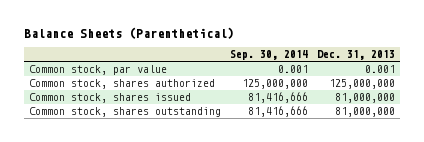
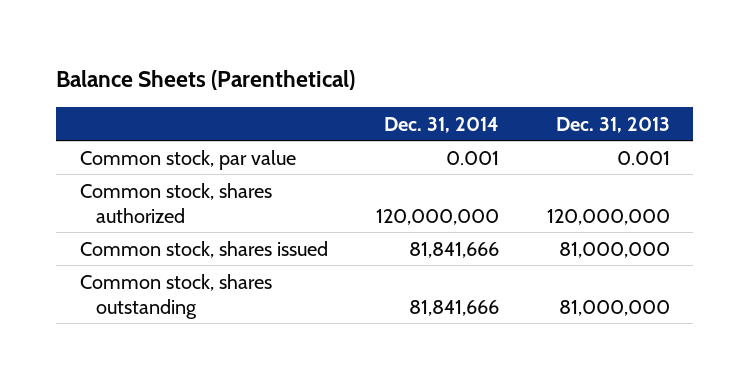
[230,50,309,61] Sep. 30, 2014 -> none
none -> [383,116,499,133] Dec. 31, 2014
[329,79,396,90] 125,000,000 -> [546,208,670,225] 120,000,000

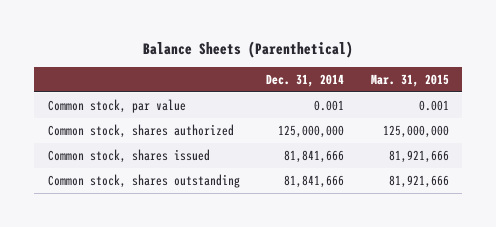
[555,116,670,133] Dec. 31, 2013 -> none
none -> [370,73,449,87] Mar. 31, 2015
[375,208,499,225] 120,000,000 -> [278,124,345,138] 125,000,000

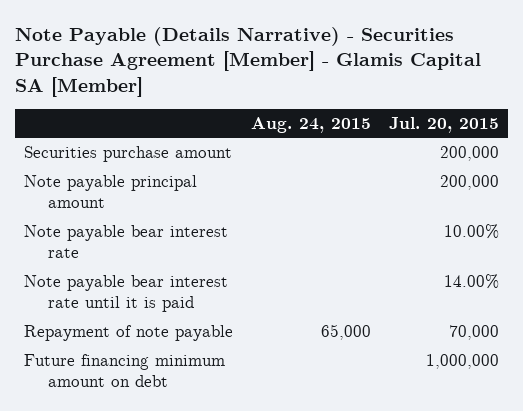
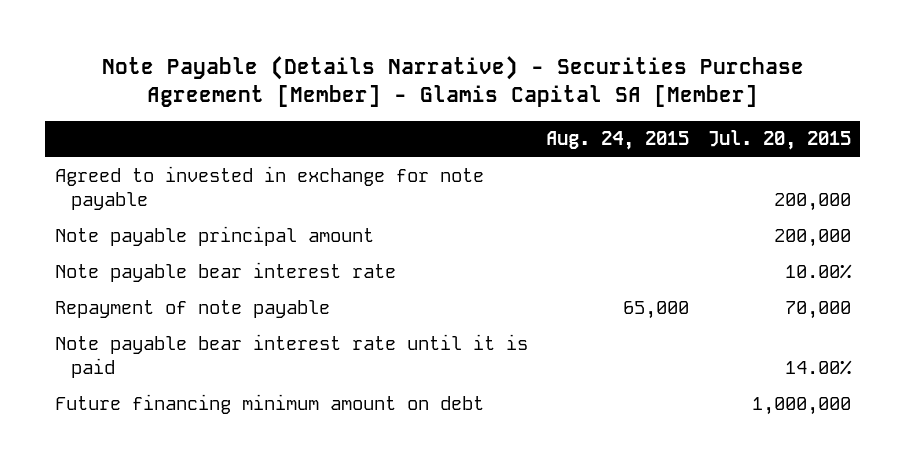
[24,146,233,163] Securities purchase amount -> none
none -> [54,166,484,211] Agreed to invested in exchange for note payable
[24,275,229,313] Note payable bear interest rate until it is paid -> [54,334,528,379] Note payable bear interest rate until it is paid

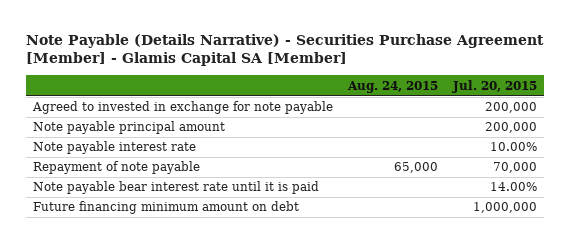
[54,262,396,283] Note payable bear interest rate -> [33,141,197,155] Note payable interest rate

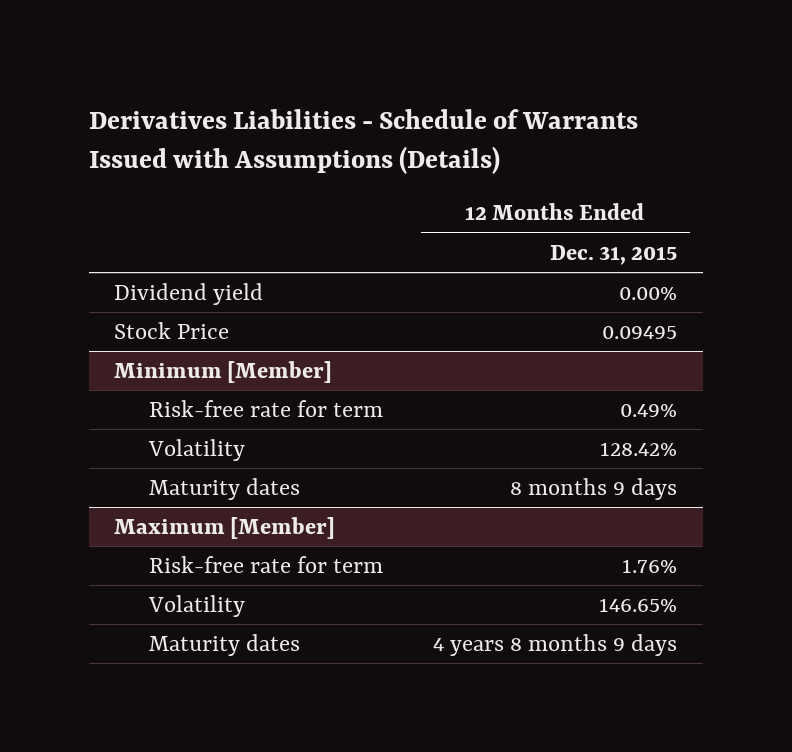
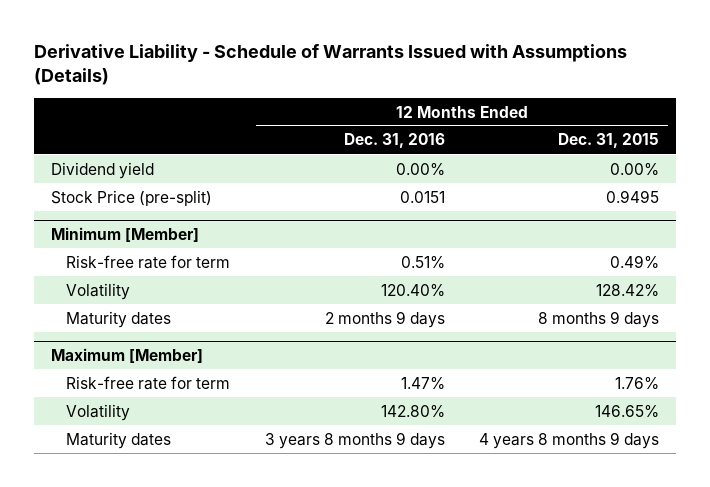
[89,108,639,175] Derivatives Liabilities - Schedule of Warrants Issued with Assumptions (Details) -> [33,44,627,86] Derivative Liability - Schedule of Warrants Issued with Assumptions (Details)
none -> [343,133,445,149] Dec. 31, 2016
[114,321,230,339] Stock Price -> [51,189,213,206] Stock Price (pre-split)
[602,325,678,339] 0.09495 -> [606,189,660,203] 0.9495

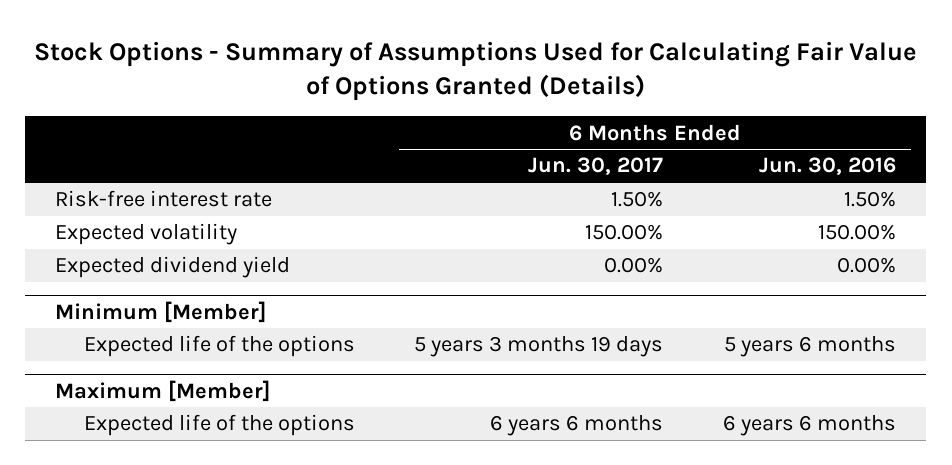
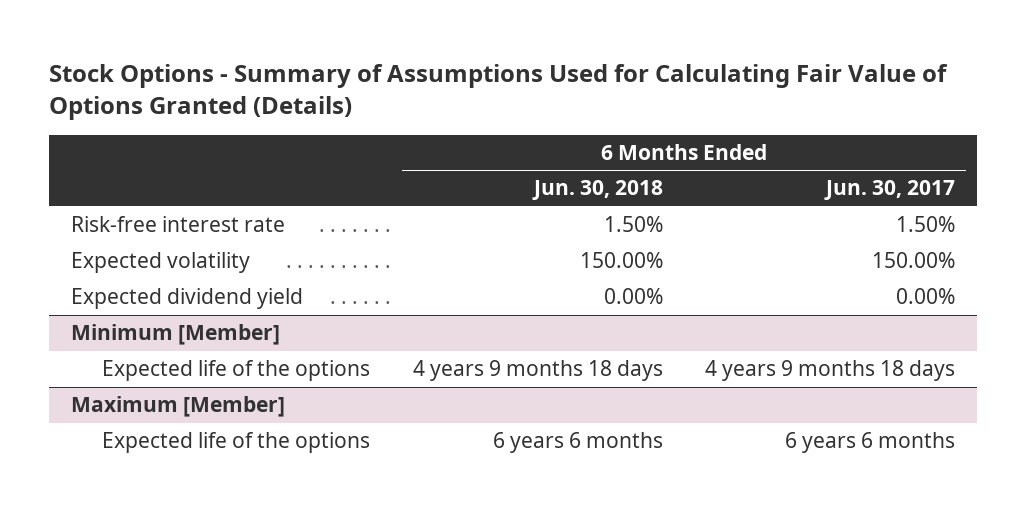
[759,157,897,176] Jun. 30, 2016 -> none
none -> [531,180,663,201] Jun. 30, 2018
[414,336,664,358] 5 years 3 months 19 days -> [705,360,956,382] 4 years 9 months 18 days

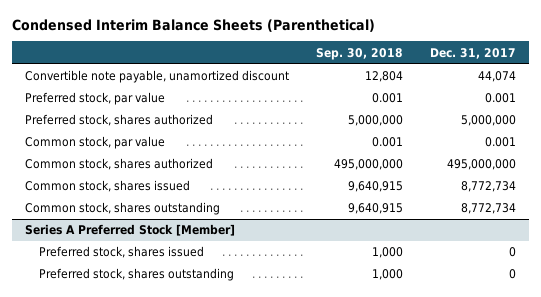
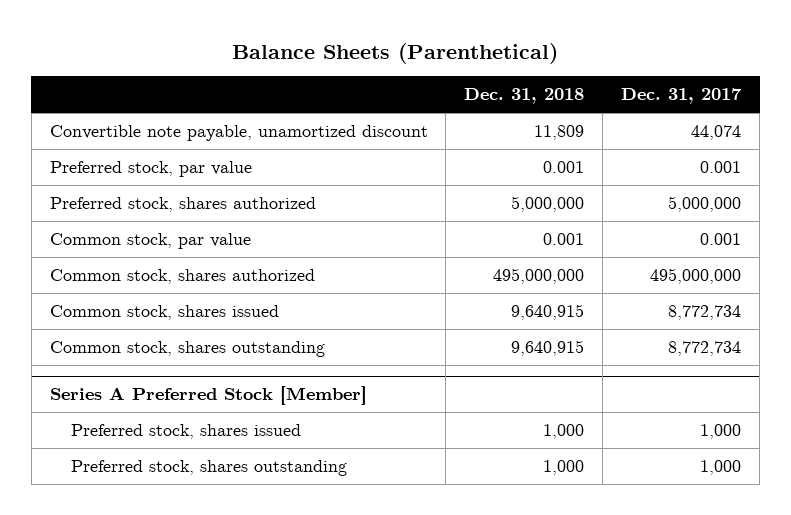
[11,18,375,32] Condensed Interim Balance Sheets (Parenthetical) -> [232,42,559,64] Balance Sheets (Parenthetical)
[315,47,403,60] Sep. 30, 2018 -> none
none -> [464,88,585,105] Dec. 31, 2018
[508,247,516,258] 0 -> [700,424,742,440] 1,000
[508,269,516,280] 0 -> [700,460,742,476] 1,000

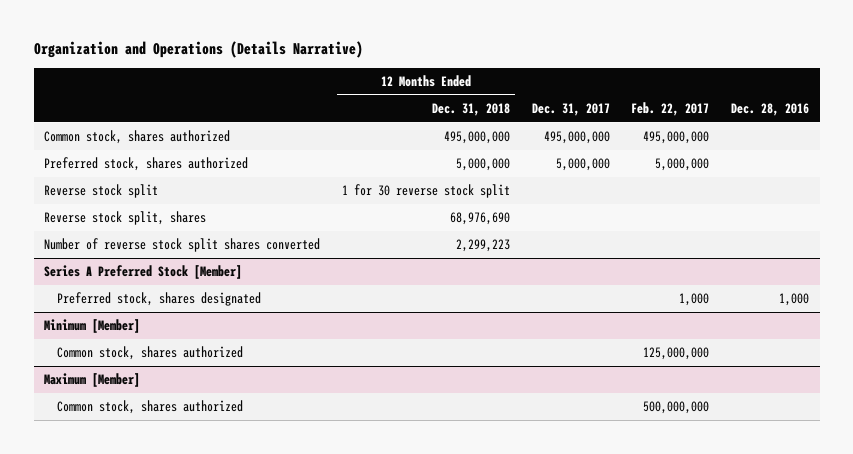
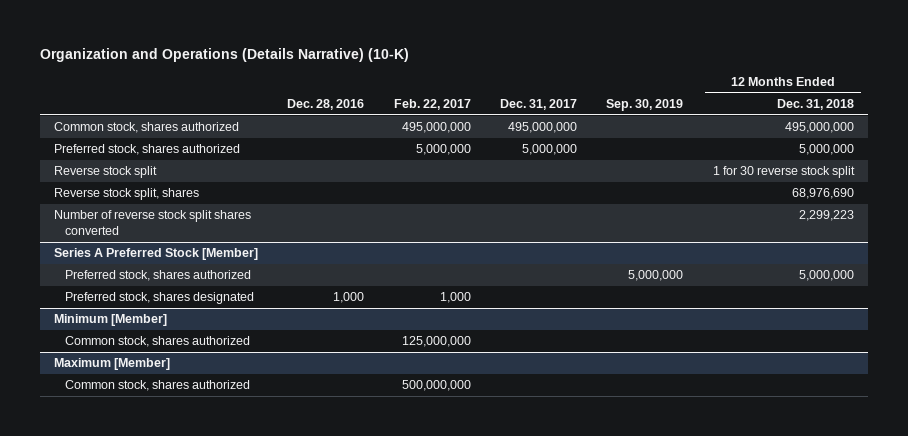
[33,41,363,59] Organization and Operations (Details Narrative) -> [39,47,409,62] Organization and Operations (Details Narrative) (10-K)
none -> [606,99,684,112] Sep. 30, 2019
none -> [65,270,252,282] Preferred stock, shares authorized

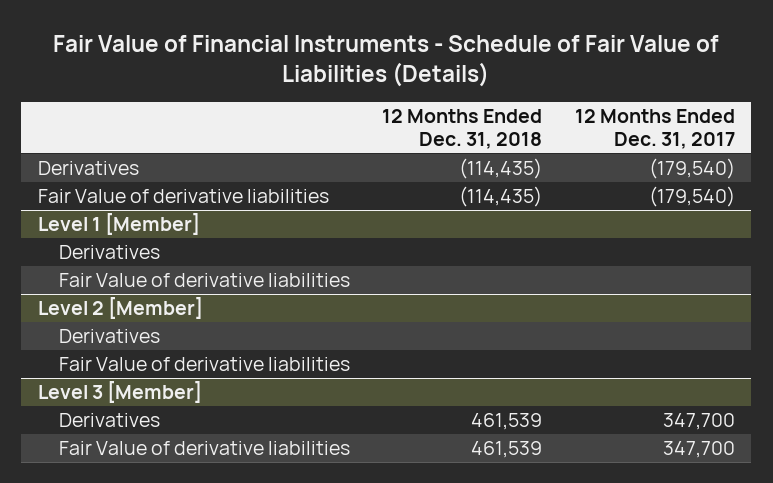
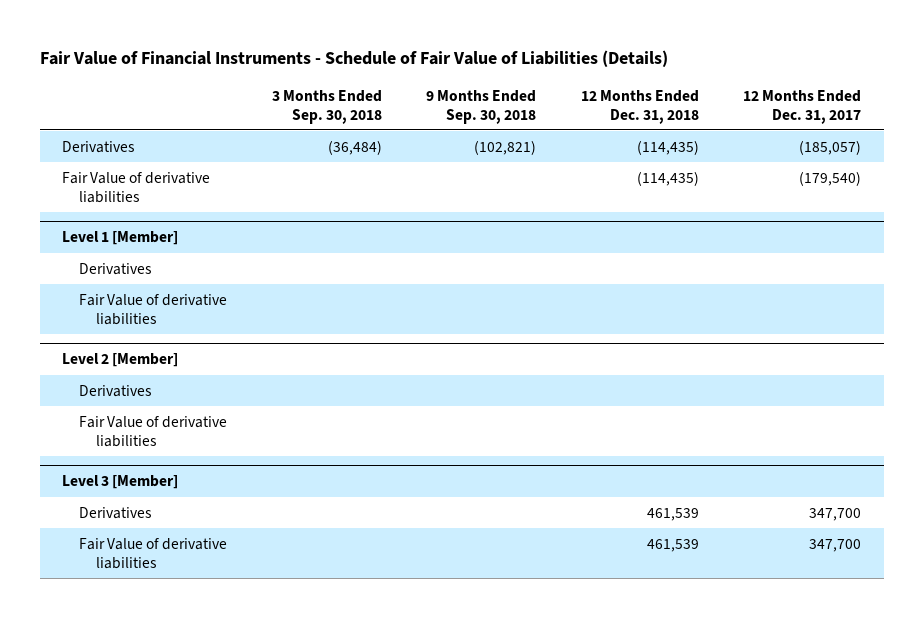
none -> [271,89,382,124] 3 Months Ended Sep. 30, 2018
none -> [426,89,537,124] 9 Months Ended Sep. 30, 2018
[649,158,736,180] (179,540) -> [799,139,862,155] (185,057)

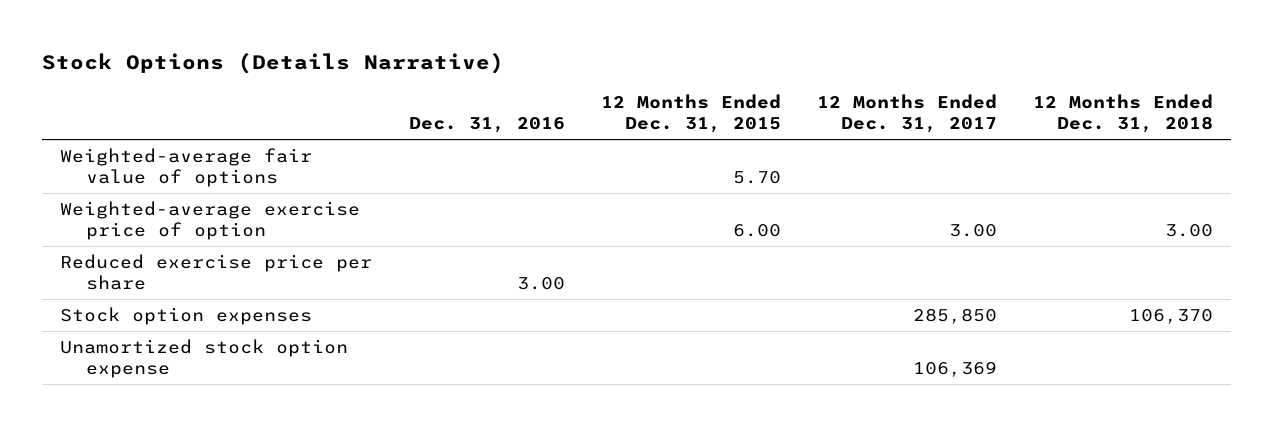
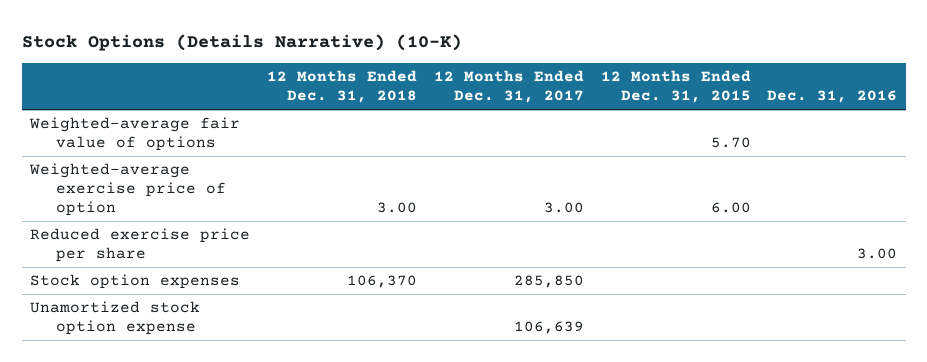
[42,52,505,74] Stock Options (Details Narrative) -> [21,33,462,51] Stock Options (Details Narrative) (10-K)
[912,361,997,378] 106,369 -> [513,321,584,335] 106,639

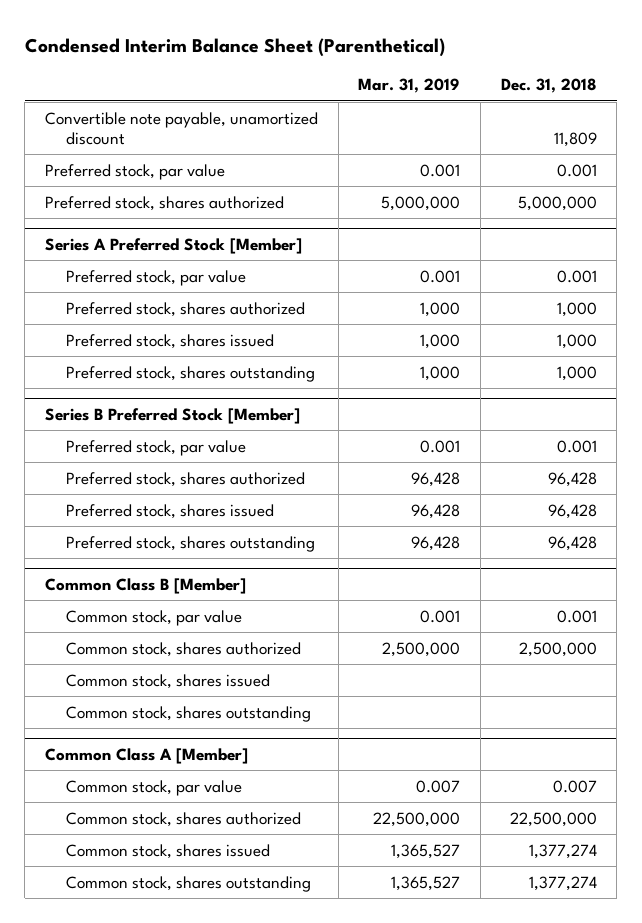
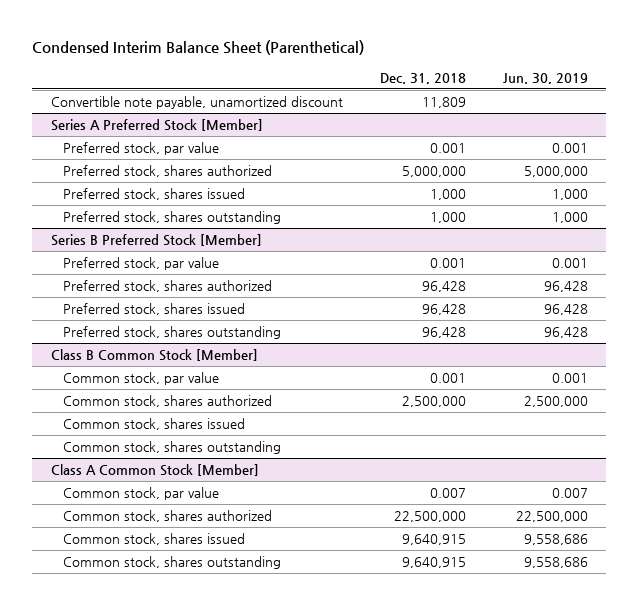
[358,78,461,94] Mar. 31, 2019 -> none
none -> [502,72,588,84] Jun. 30, 2019
[45,163,226,180] Preferred stock, par value -> none
[45,195,285,211] Preferred stock, shares authorized -> none
[556,301,597,317] 1,000 -> [401,166,466,178] 5,000,000
[45,577,247,594] Common Class B [Member] -> [50,349,258,362] Class B Common Stock [Member]
[45,747,249,764] Common Class A [Member] -> [50,464,259,477] Class A Common Stock [Member]
[528,843,597,859] 1,377,274 -> [401,534,466,546] 9,640,915
[528,875,597,891] 1,377,274 -> [401,557,466,569] 9,640,915

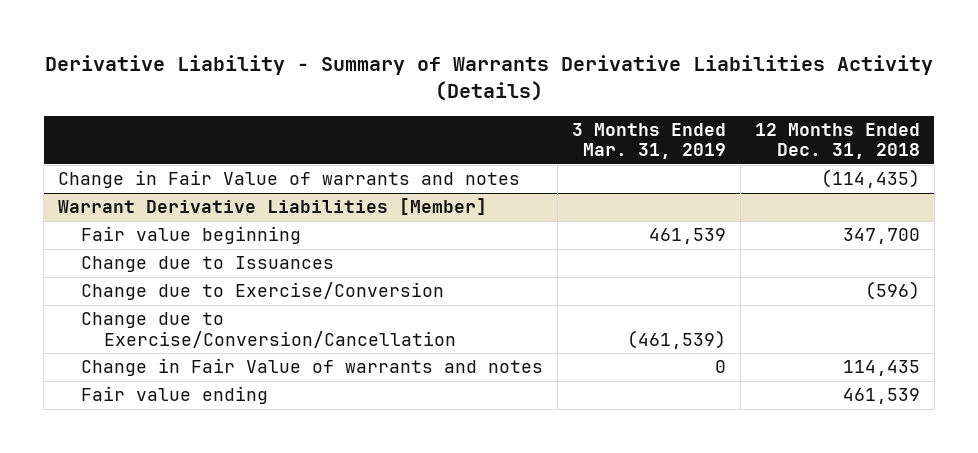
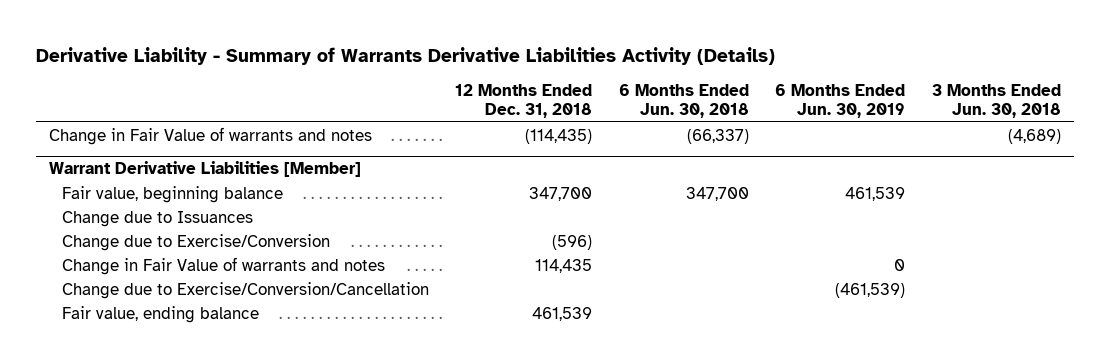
[572,122,727,160] 3 Months Ended Mar. 31, 2019 -> none
none -> [618,84,749,119] 6 Months Ended Jun. 30, 2018
none -> [775,84,906,119] 6 Months Ended Jun. 30, 2019
none -> [931,84,1061,119] 3 Months Ended Jun. 30, 2018
[81,226,302,245] Fair value beginning -> [61,185,283,203] Fair value, beginning balance
[81,312,456,348] Change due to Exercise/Conversion/Cancellation -> [61,281,429,299] Change due to Exercise/Conversion/Cancellation
[81,386,269,405] Fair value ending -> [61,305,259,323] Fair value, ending balance

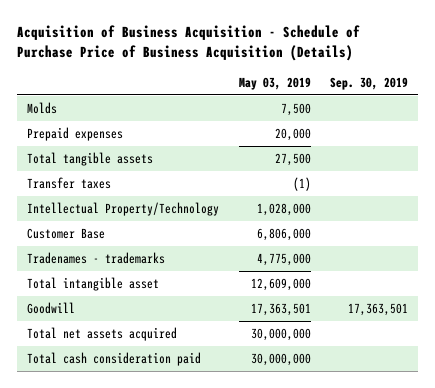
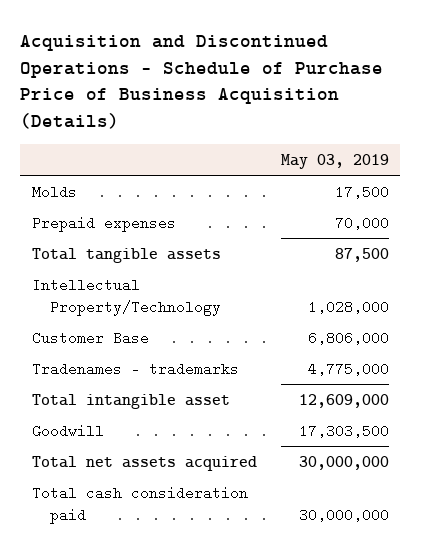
[17,25,361,61] Acquisition of Business Acquisition - Schedule of Purchase Price of Business Acquisition (Details) -> [20,34,384,129] Acquisition and Discontinued Operations - Schedule of Purchase Price of Business Acquisition (Details)
[330,76,409,90] Sep. 30, 2019 -> none
[26,177,111,190] Transfer taxes -> none
[280,103,311,117] 7,500 -> [334,184,389,199] 17,500
[274,128,311,142] 20,000 -> [334,215,389,230] 70,000
[274,153,311,167] 27,500 -> [334,247,389,262] 87,500
[250,303,311,317] 17,363,501 -> [298,423,389,438] 17,303,500

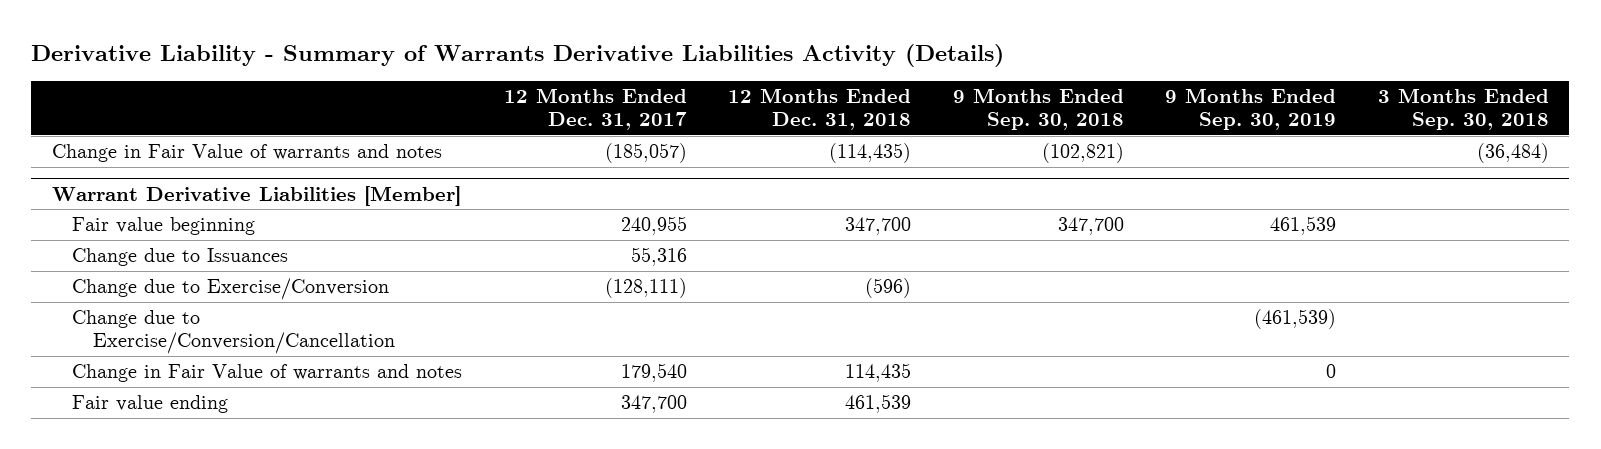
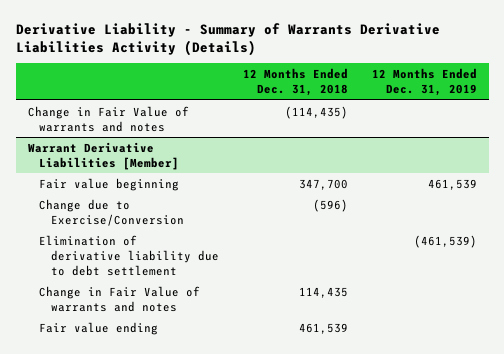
[503,87,687,130] 12 Months Ended Dec. 31, 2017 -> none
[952,87,1124,130] 9 Months Ended Sep. 30, 2018 -> none
[1165,87,1337,130] 9 Months Ended Sep. 30, 2019 -> none
[1377,87,1549,130] 3 Months Ended Sep. 30, 2018 -> none
none -> [371,68,477,97] 12 Months Ended Dec. 31, 2019
[72,248,289,267] Change due to Issuances -> none
[72,310,396,355] Change due to Exercise/Conversion/Cancellation -> [39,234,219,276] Elimination of derivative liability due to debt settlement

